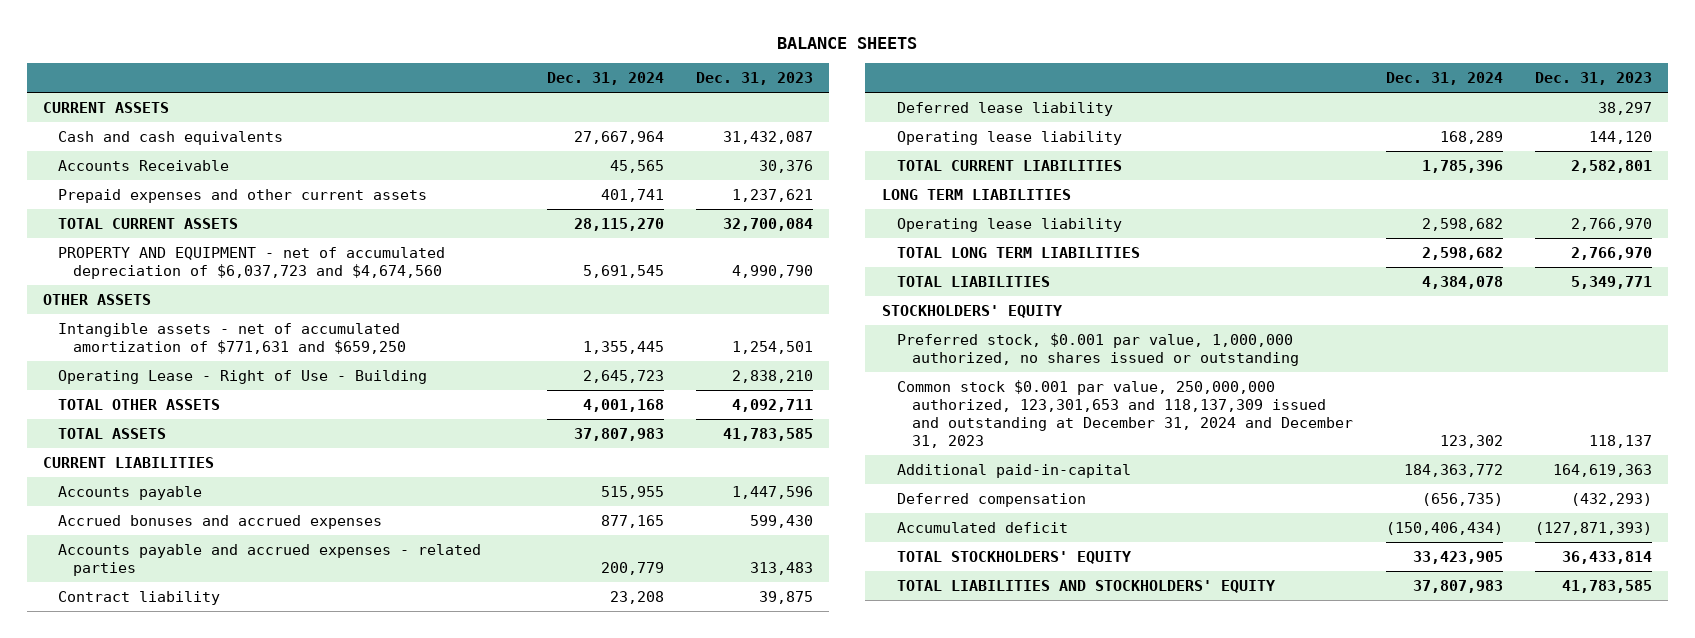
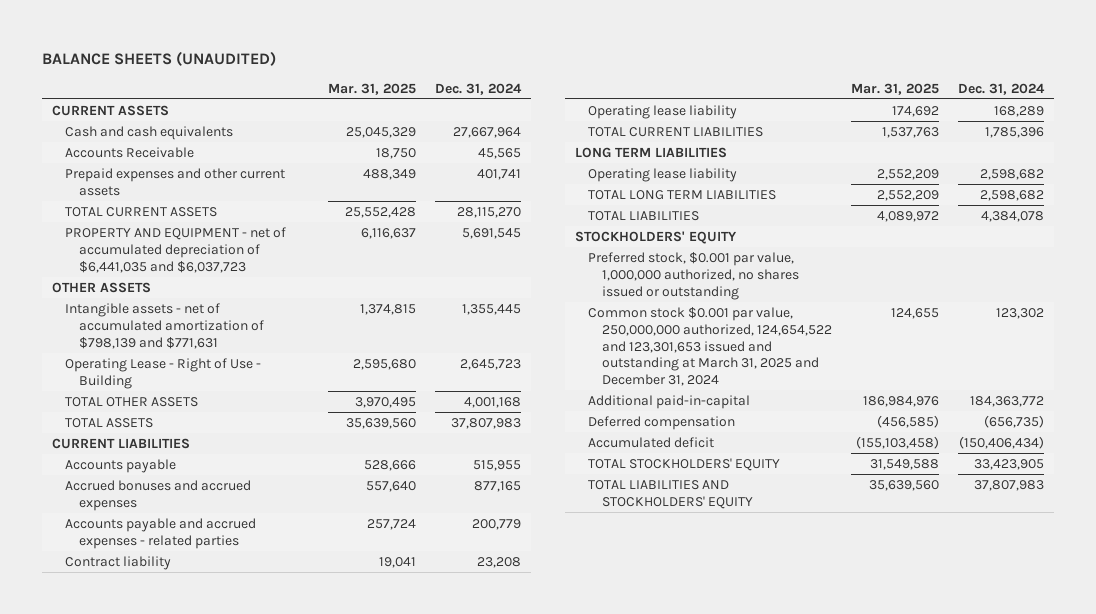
[777,37,918,50] BALANCE SHEETS -> [42,50,277,66] BALANCE SHEETS (UNAUDITED)
[696,72,814,86] Dec. 31, 2023 -> none
none -> [328,82,417,95] Mar. 31, 2025
[58,246,446,279] PROPERTY AND EQUIPMENT - net of accumulated depreciation of $6,037,723 and $4,674,560 -> [65,226,287,273] PROPERTY AND EQUIPMENT - net of accumulated depreciation of $6,441,035 and $6,037,723
[58,322,407,354] Intangible assets - net of accumulated amortization of $771,631 and $659,250 -> [65,302,264,349] Intangible assets - net of accumulated amortization of $798,139 and $771,631
[896,101,1113,116] Deferred lease liability -> none
[896,379,1354,449] Common stock $0.001 par value, 250,000,000 authorized, 123,301,653 and 118,137,309 issued and outstanding at December 31, 2024 and December 31, 2023 -> [588,306,832,387] Common stock $0.001 par value, 250,000,000 authorized, 124,654,522 and 123,301,653 issued and outstanding at March 31, 2025 and December 31, 2024

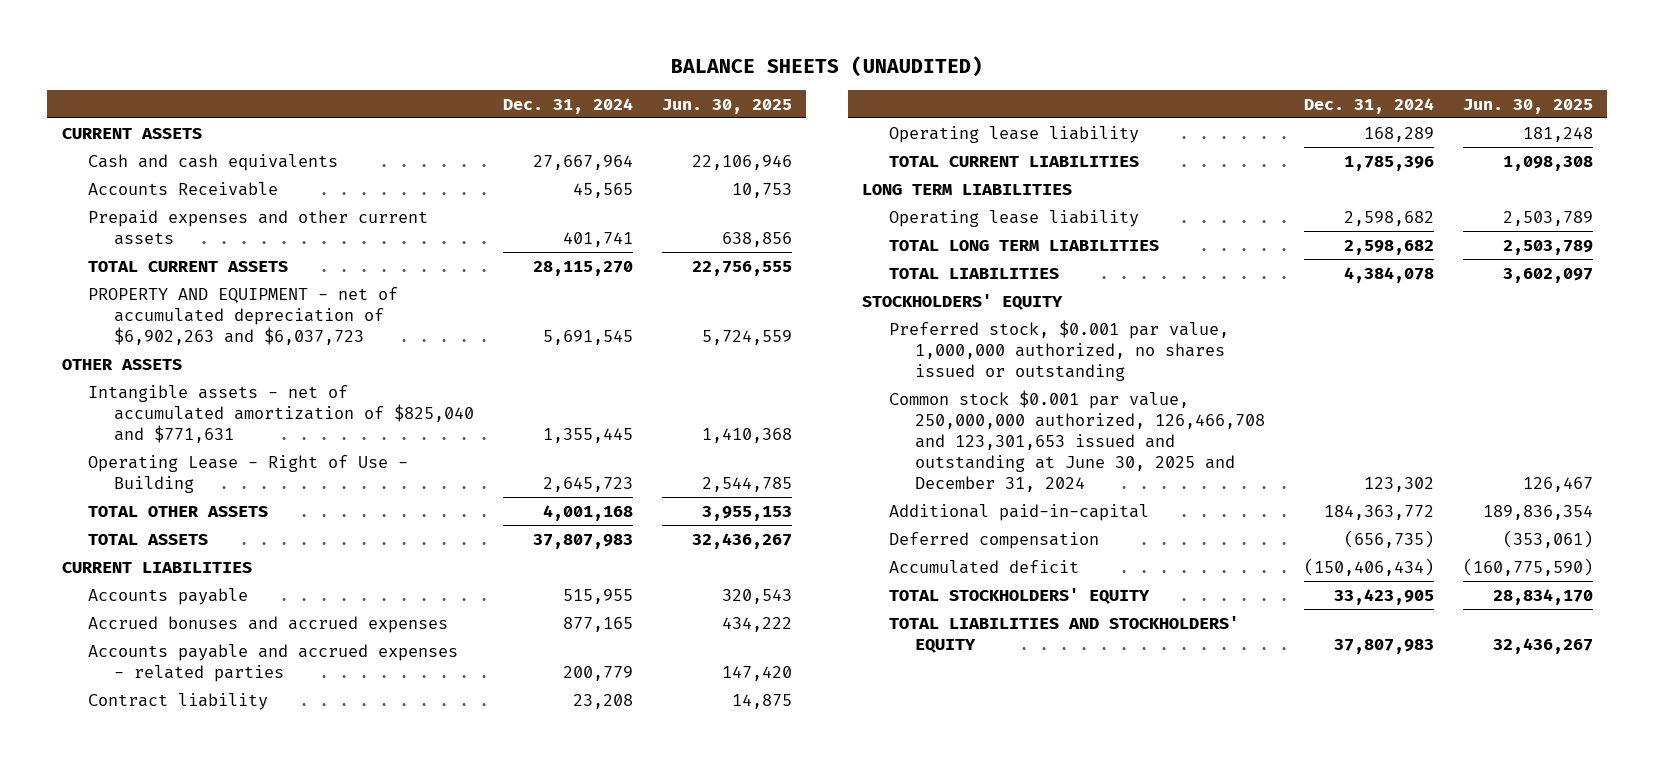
[328,82,417,95] Mar. 31, 2025 -> none
none -> [662,98,793,114] Jun. 30, 2025
[65,226,287,273] PROPERTY AND EQUIPMENT - net of accumulated depreciation of $6,441,035 and $6,037,723 -> [88,286,399,345] PROPERTY AND EQUIPMENT - net of accumulated depreciation of $6,902,263 and $6,037,723
[65,302,264,349] Intangible assets - net of accumulated amortization of $798,139 and $771,631 -> [88,384,475,443] Intangible assets - net of accumulated amortization of $825,040 and $771,631
[588,306,832,387] Common stock $0.001 par value, 250,000,000 authorized, 124,654,522 and 123,301,653 issued and outstanding at March 31, 2025 and December 31, 2024 -> [888,389,1265,492] Common stock $0.001 par value, 250,000,000 authorized, 126,466,708 and 123,301,653 issued and outstanding at June 30, 2025 and December 31, 2024

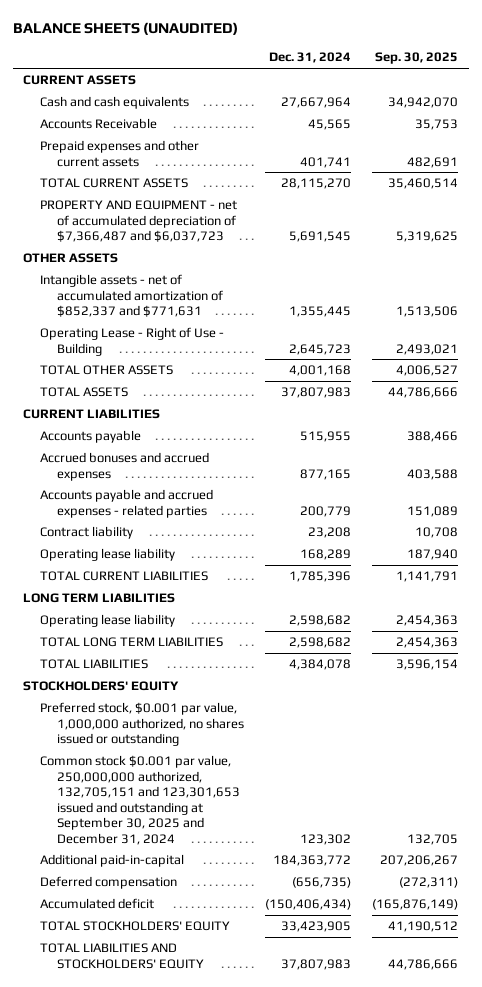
[662,98,793,114] Jun. 30, 2025 -> none
none -> [375,52,459,65] Sep. 30, 2025
[88,286,399,345] PROPERTY AND EQUIPMENT - net of accumulated depreciation of $6,902,263 and $6,037,723 -> [40,200,238,243] PROPERTY AND EQUIPMENT - net of accumulated depreciation of $7,366,487 and $6,037,723
[88,384,475,443] Intangible assets - net of accumulated amortization of $825,040 and $771,631 -> [40,274,223,318] Intangible assets - net of accumulated amortization of $852,337 and $771,631
[888,389,1265,492] Common stock $0.001 par value, 250,000,000 authorized, 126,466,708 and 123,301,653 issued and outstanding at June 30, 2025 and December 31, 2024 -> [40,755,240,845] Common stock $0.001 par value, 250,000,000 authorized, 132,705,151 and 123,301,653 issued and outstanding at September 30, 2025 and December 31, 2024

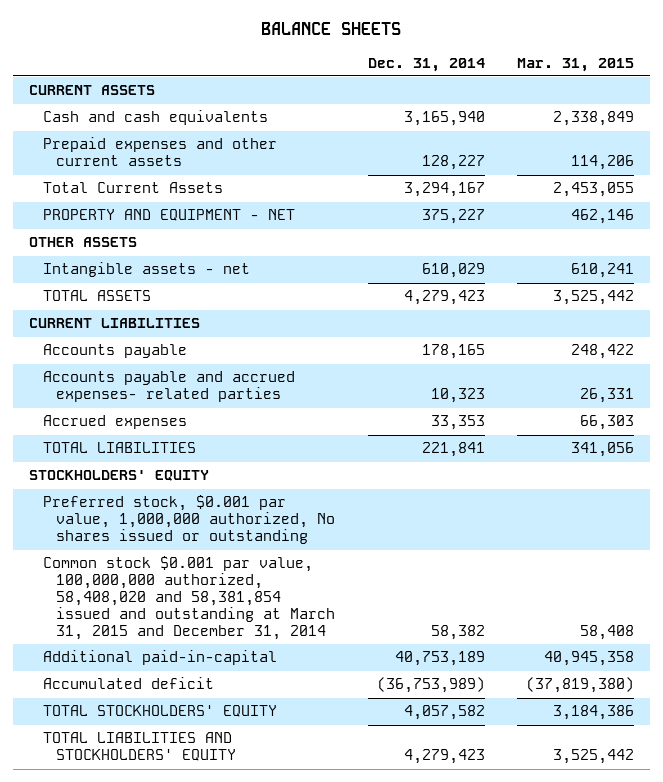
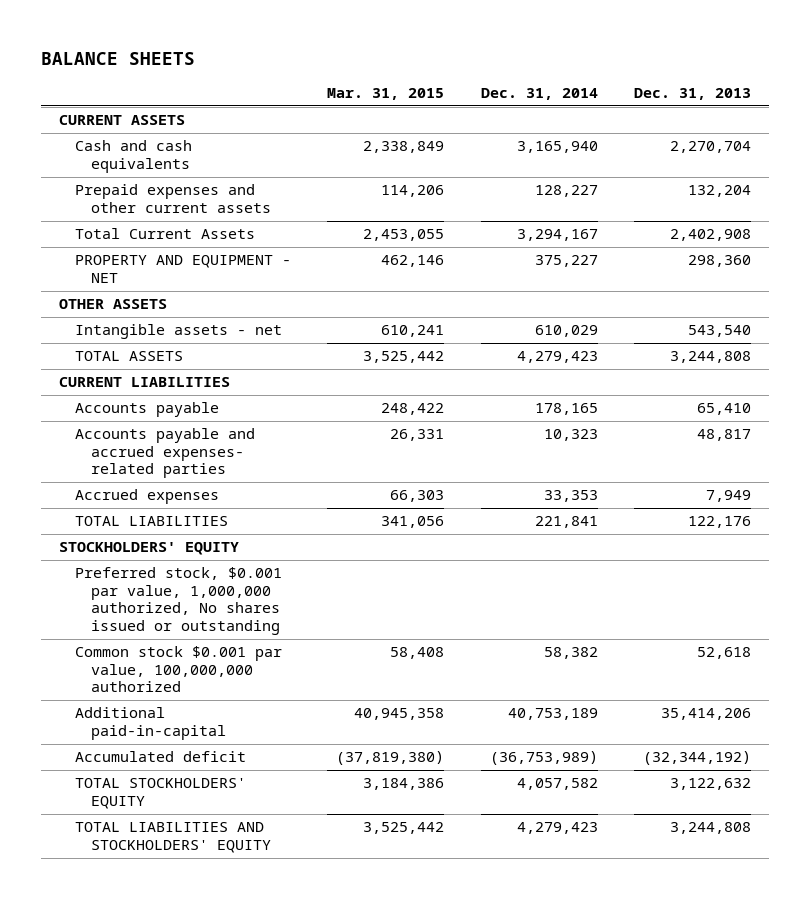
none -> [633,88,751,101] Dec. 31, 2013
[42,556,336,641] Common stock $0.001 par value, 100,000,000 authorized, 58,408,020 and 58,381,854 issued and outstanding at March 31, 2015 and December 31, 2014 -> [75,646,283,693] Common stock $0.001 par value, 100,000,000 authorized

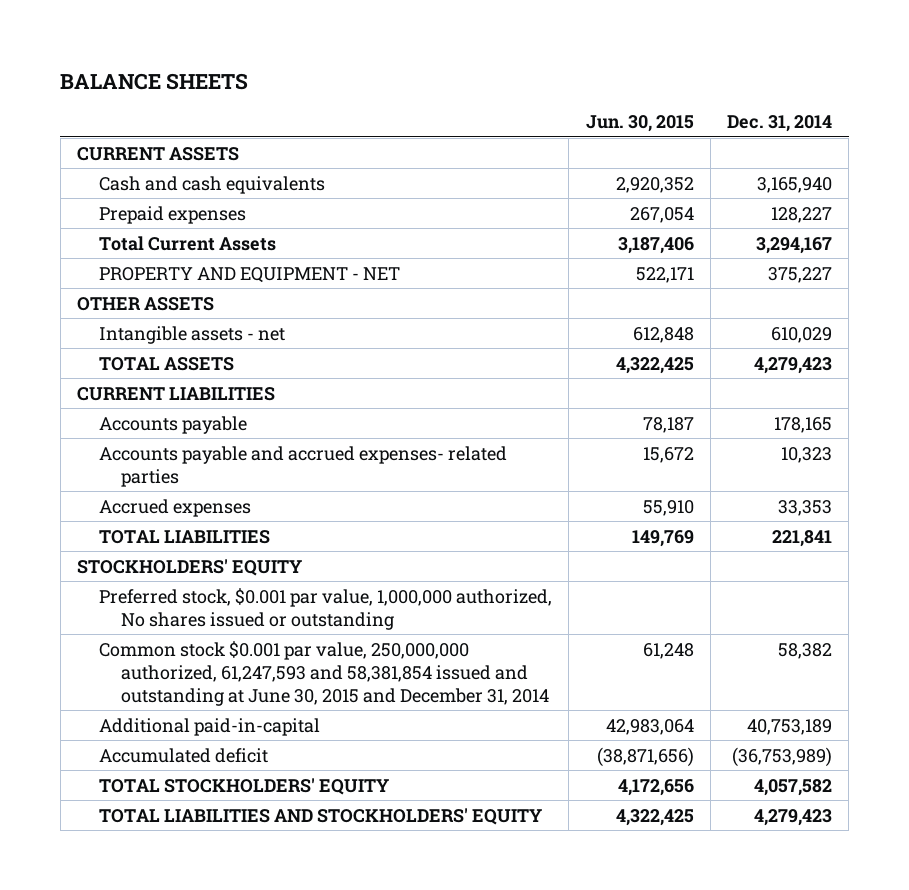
[327,88,445,101] Mar. 31, 2015 -> none
[633,88,751,101] Dec. 31, 2013 -> none
none -> [585,115,694,133] Jun. 30, 2015
[75,184,272,213] Prepaid expenses and other current assets -> [99,205,247,224] Prepaid expenses
[75,646,283,693] Common stock $0.001 par value, 100,000,000 authorized -> [99,640,550,706] Common stock $0.001 par value, 250,000,000 authorized, 61,247,593 and 58,381,854 issued and outstanding at June 30, 2015 and December 31, 2014

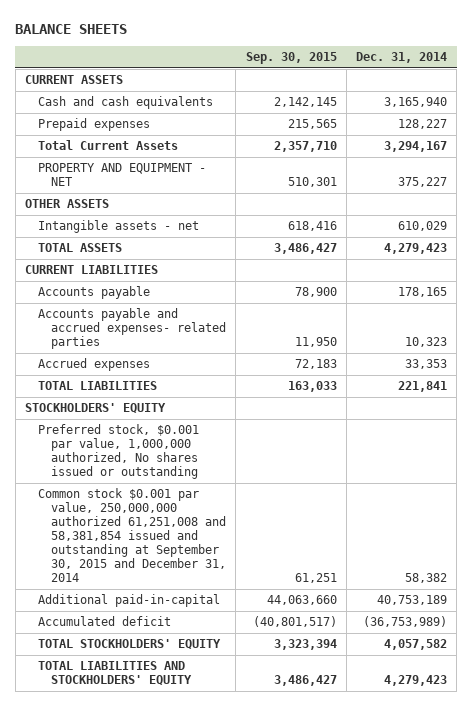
[585,115,694,133] Jun. 30, 2015 -> none
none -> [245,52,337,65] Sep. 30, 2015
[99,640,550,706] Common stock $0.001 par value, 250,000,000 authorized, 61,247,593 and 58,381,854 issued and outstanding at June 30, 2015 and December 31, 2014 -> [38,488,227,583] Common stock $0.001 par value, 250,000,000 authorized 61,251,008 and 58,381,854 issued and outstanding at September 30, 2015 and December 31, 2014

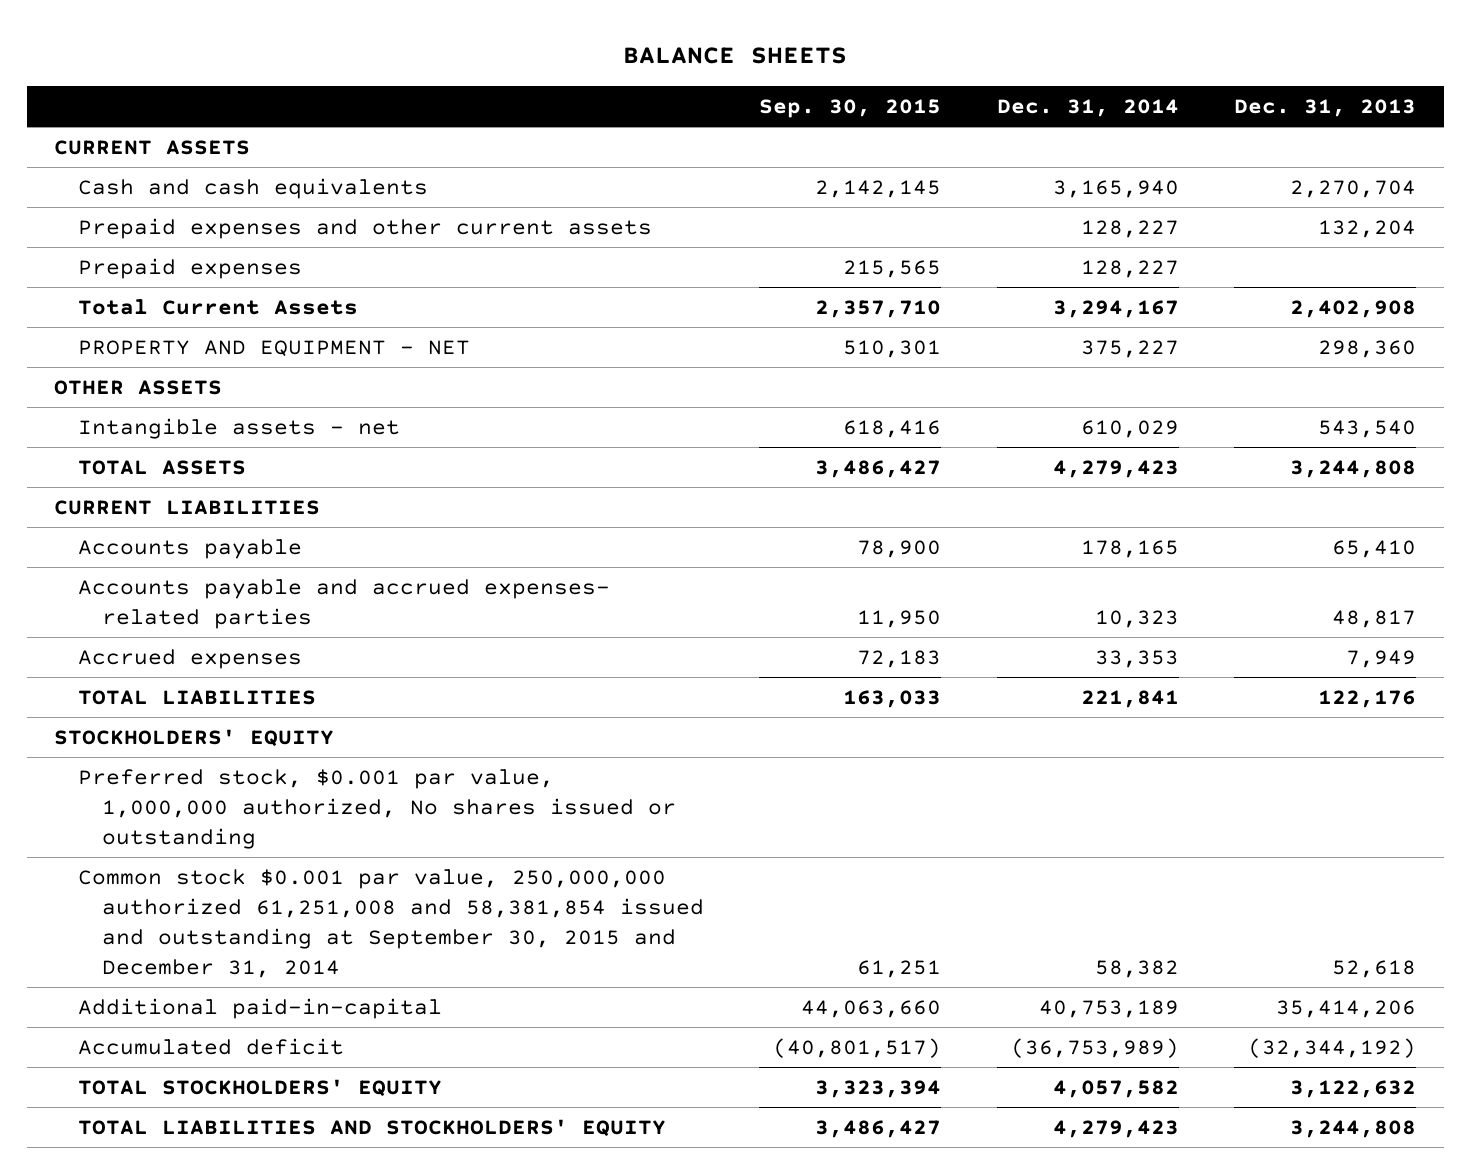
none -> [1234,98,1417,117] Dec. 31, 2013
none -> [78,217,653,239] Prepaid expenses and other current assets

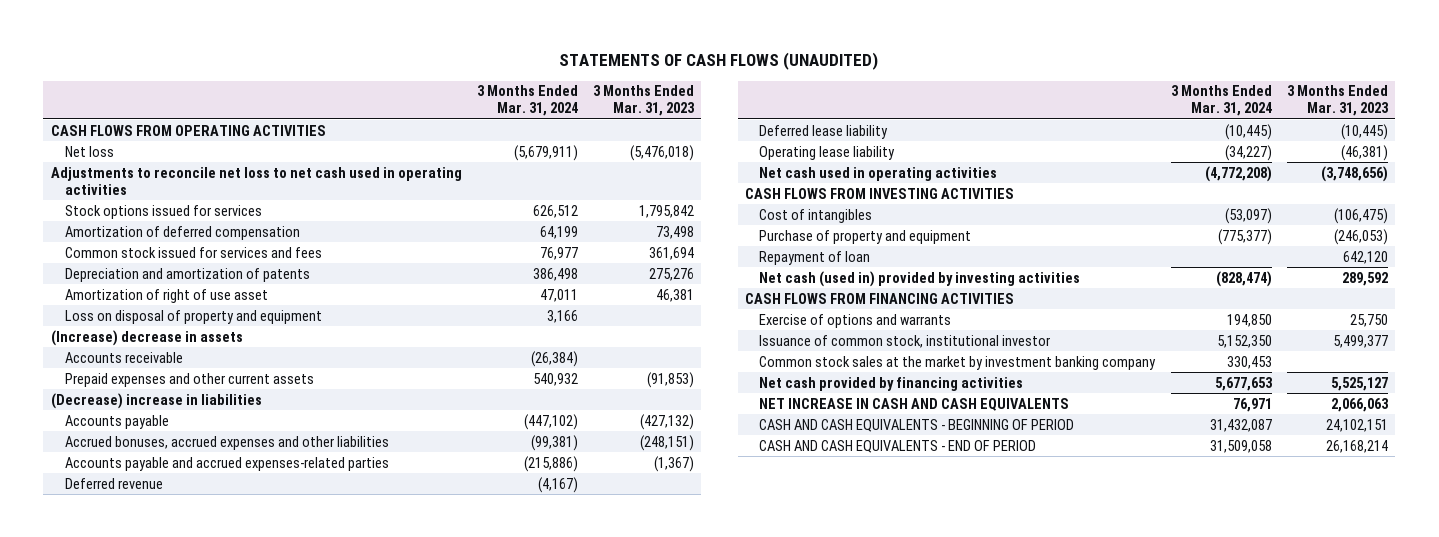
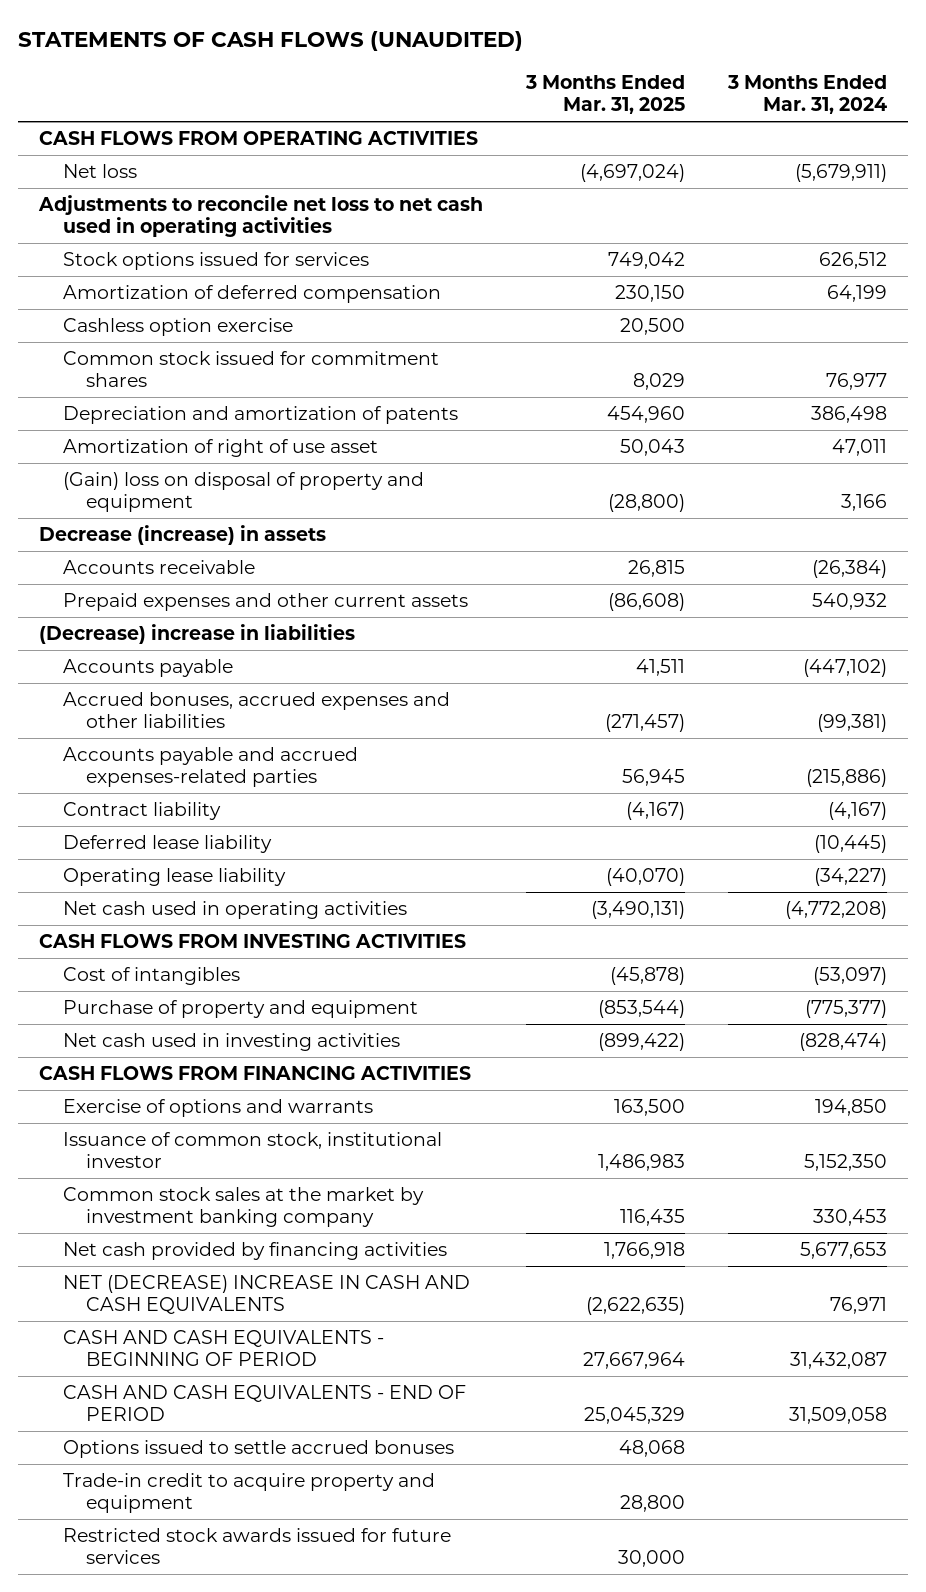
[592,85,695,117] 3 Months Ended Mar. 31, 2023 -> none
none -> [525,75,686,115] 3 Months Ended Mar. 31, 2025
none -> [62,318,293,337] Cashless option exercise
[65,246,323,258] Common stock issued for services and fees -> [62,351,439,388] Common stock issued for commitment shares
[65,309,323,324] Loss on disposal of property and equipment -> [62,472,424,513] (Gain) loss on disposal of property and equipment
[50,329,243,346] (Increase) decrease in assets -> [39,525,327,546] Decrease (increase) in assets
[65,477,164,489] Deferred revenue -> [62,802,221,821] Contract liability
[759,250,871,265] Repayment of loan -> none
[759,270,1081,287] Net cash (used in) provided by investing activities -> [62,1033,400,1052] Net cash used in investing activities
[759,397,1070,411] NET INCREASE IN CASH AND CASH EQUIVALENTS -> [62,1275,470,1315] NET (DECREASE) INCREASE IN CASH AND CASH EQUIVALENTS
none -> [62,1440,454,1459] Options issued to settle accrued bonuses
none -> [62,1473,435,1514] Trade-in credit to acquire property and equipment
none -> [62,1528,451,1565] Restricted stock awards issued for future services

